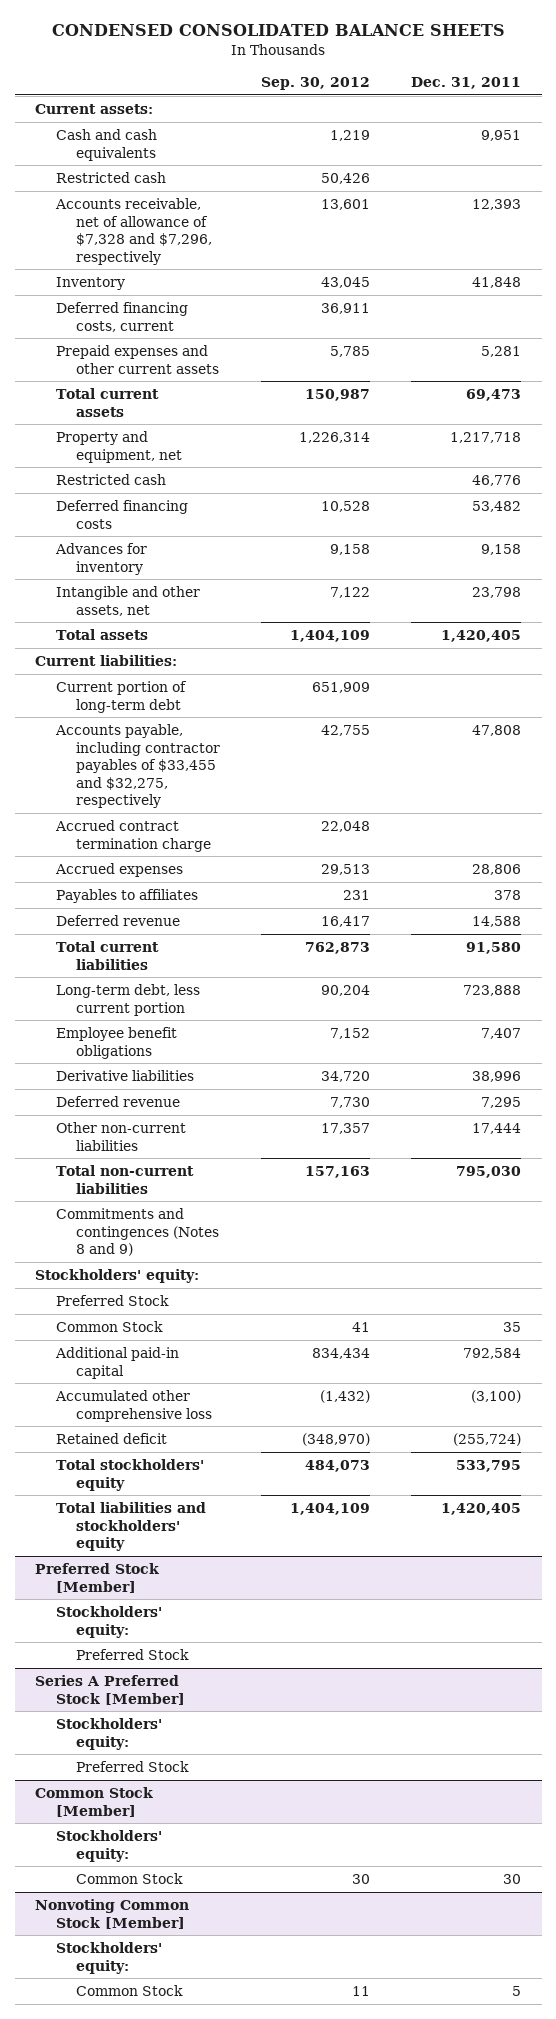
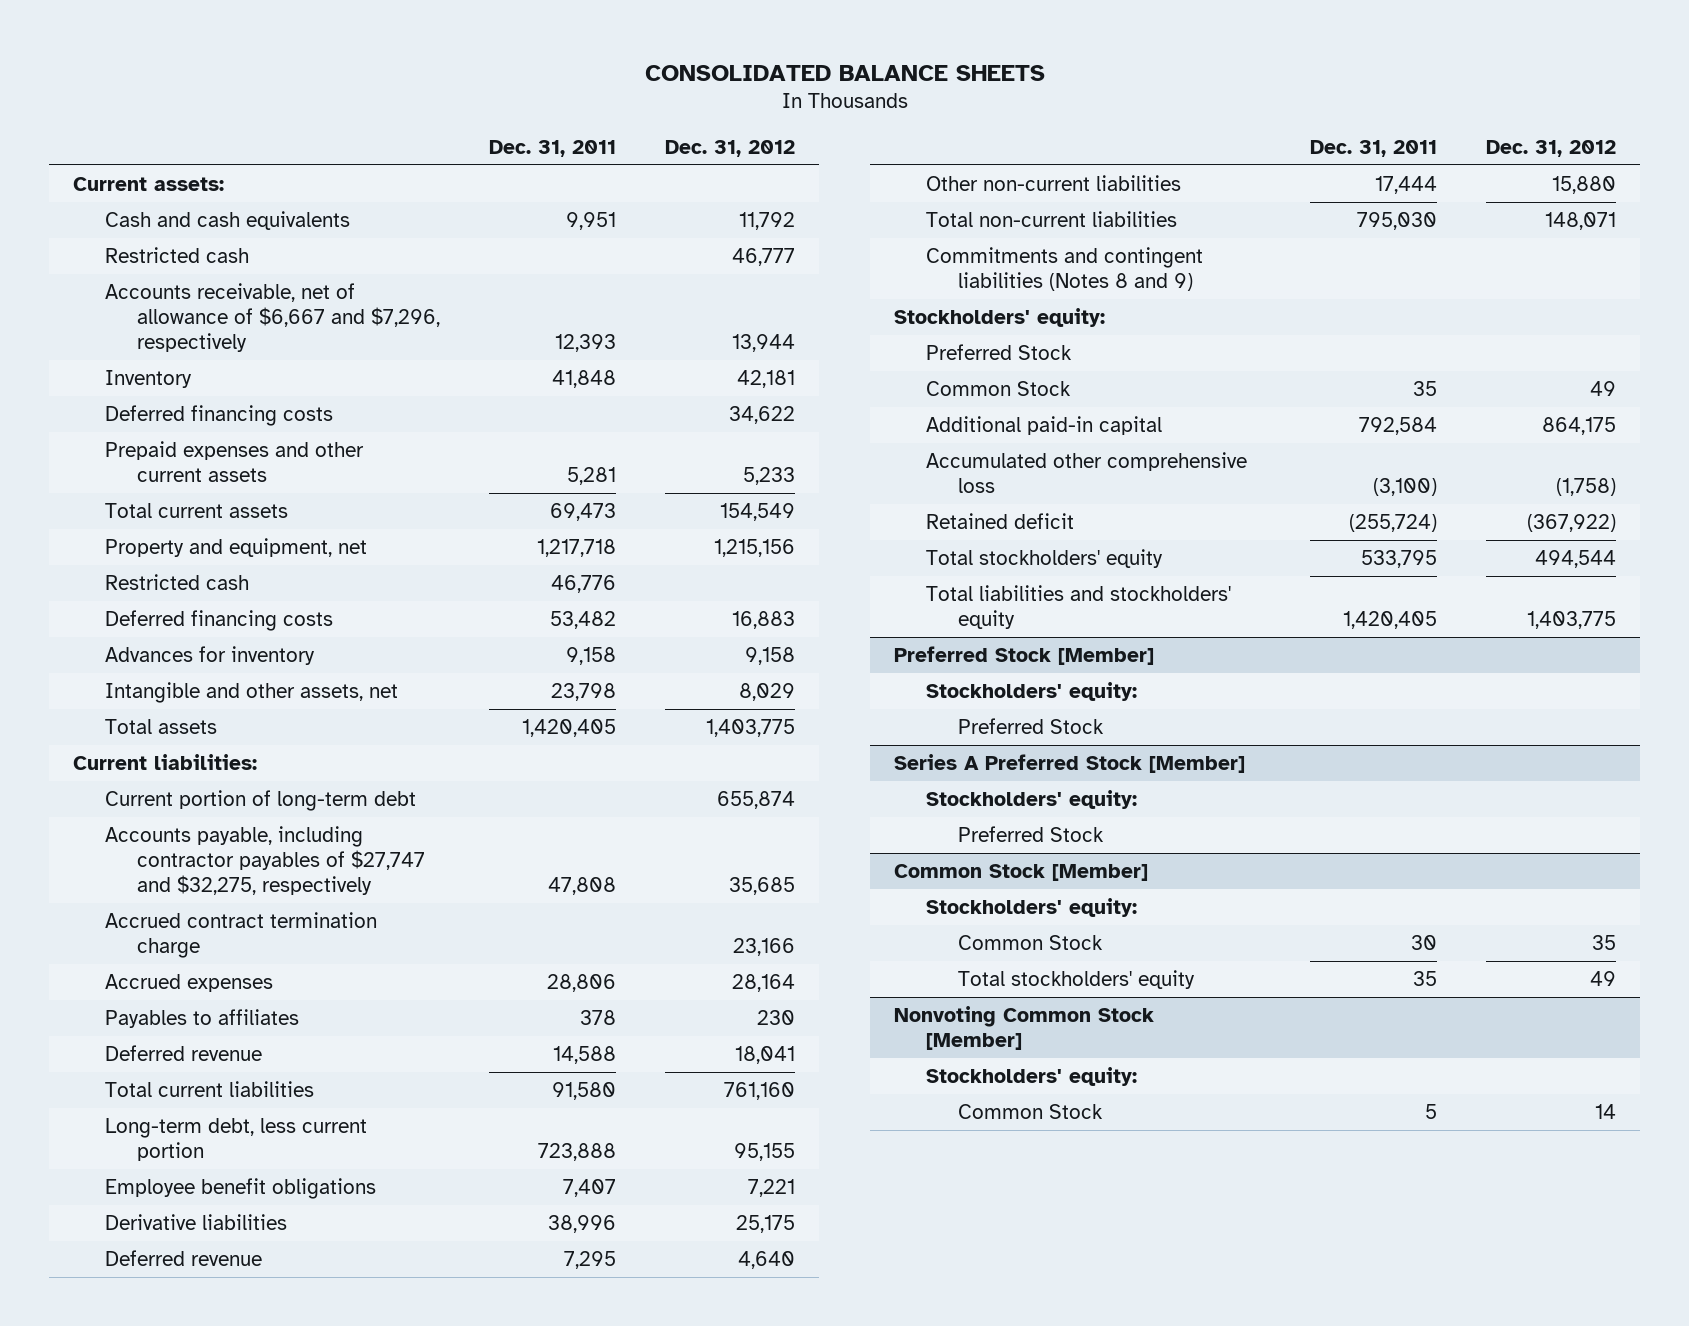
[52,24,506,37] CONDENSED CONSOLIDATED BALANCE SHEETS -> [644,64,1045,81] CONSOLIDATED BALANCE SHEETS
[261,76,371,90] Sep. 30, 2012 -> none
none -> [664,139,795,157] Dec. 31, 2012
[54,197,213,265] Accounts receivable, net of allowance of $7,328 and $7,296, respectively -> [105,283,441,353] Accounts receivable, net of allowance of $6,667 and $7,296, respectively
[55,301,188,332] Deferred financing costs, current -> [105,405,334,427] Deferred financing costs
[54,723,221,809] Accounts payable, including contractor payables of $33,455 and $32,275, respectively -> [105,826,426,896] Accounts payable, including contractor payables of $27,747 and $32,275, respectively
[55,1207,220,1257] Commitments and contingences (Notes 8 and 9) -> [926,247,1204,292] Commitments and contingent liabilities (Notes 8 and 9)
none -> [958,970,1196,990] Total stockholders' equity

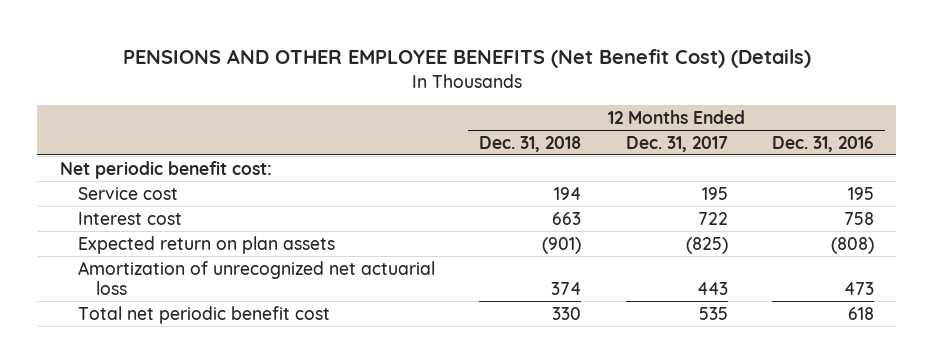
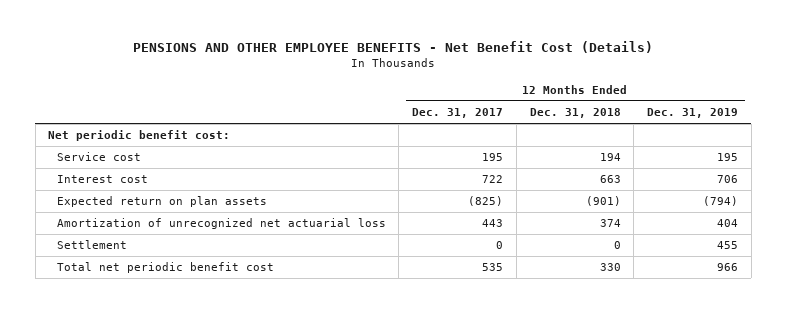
[122,49,811,69] PENSIONS AND OTHER EMPLOYEE BENEFITS (Net Benefit Cost) (Details) -> [133,41,654,54] PENSIONS AND OTHER EMPLOYEE BENEFITS - Net Benefit Cost (Details)
[771,135,874,152] Dec. 31, 2016 -> none
none -> [646,107,738,118] Dec. 31, 2019
none -> [56,240,127,250] Settlement

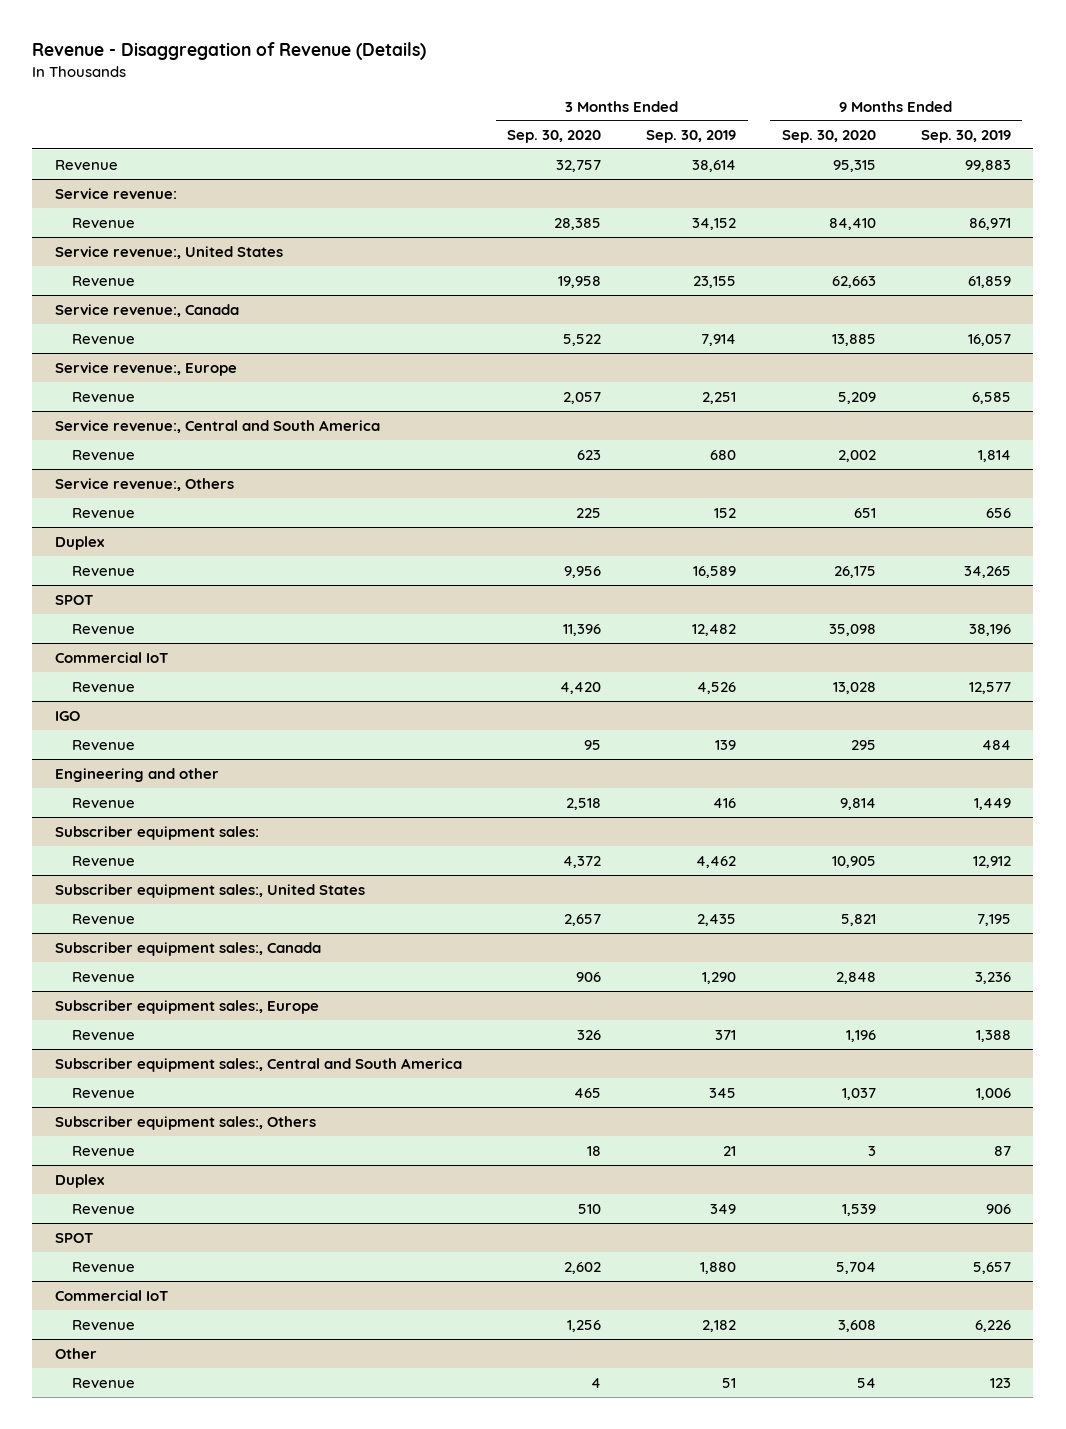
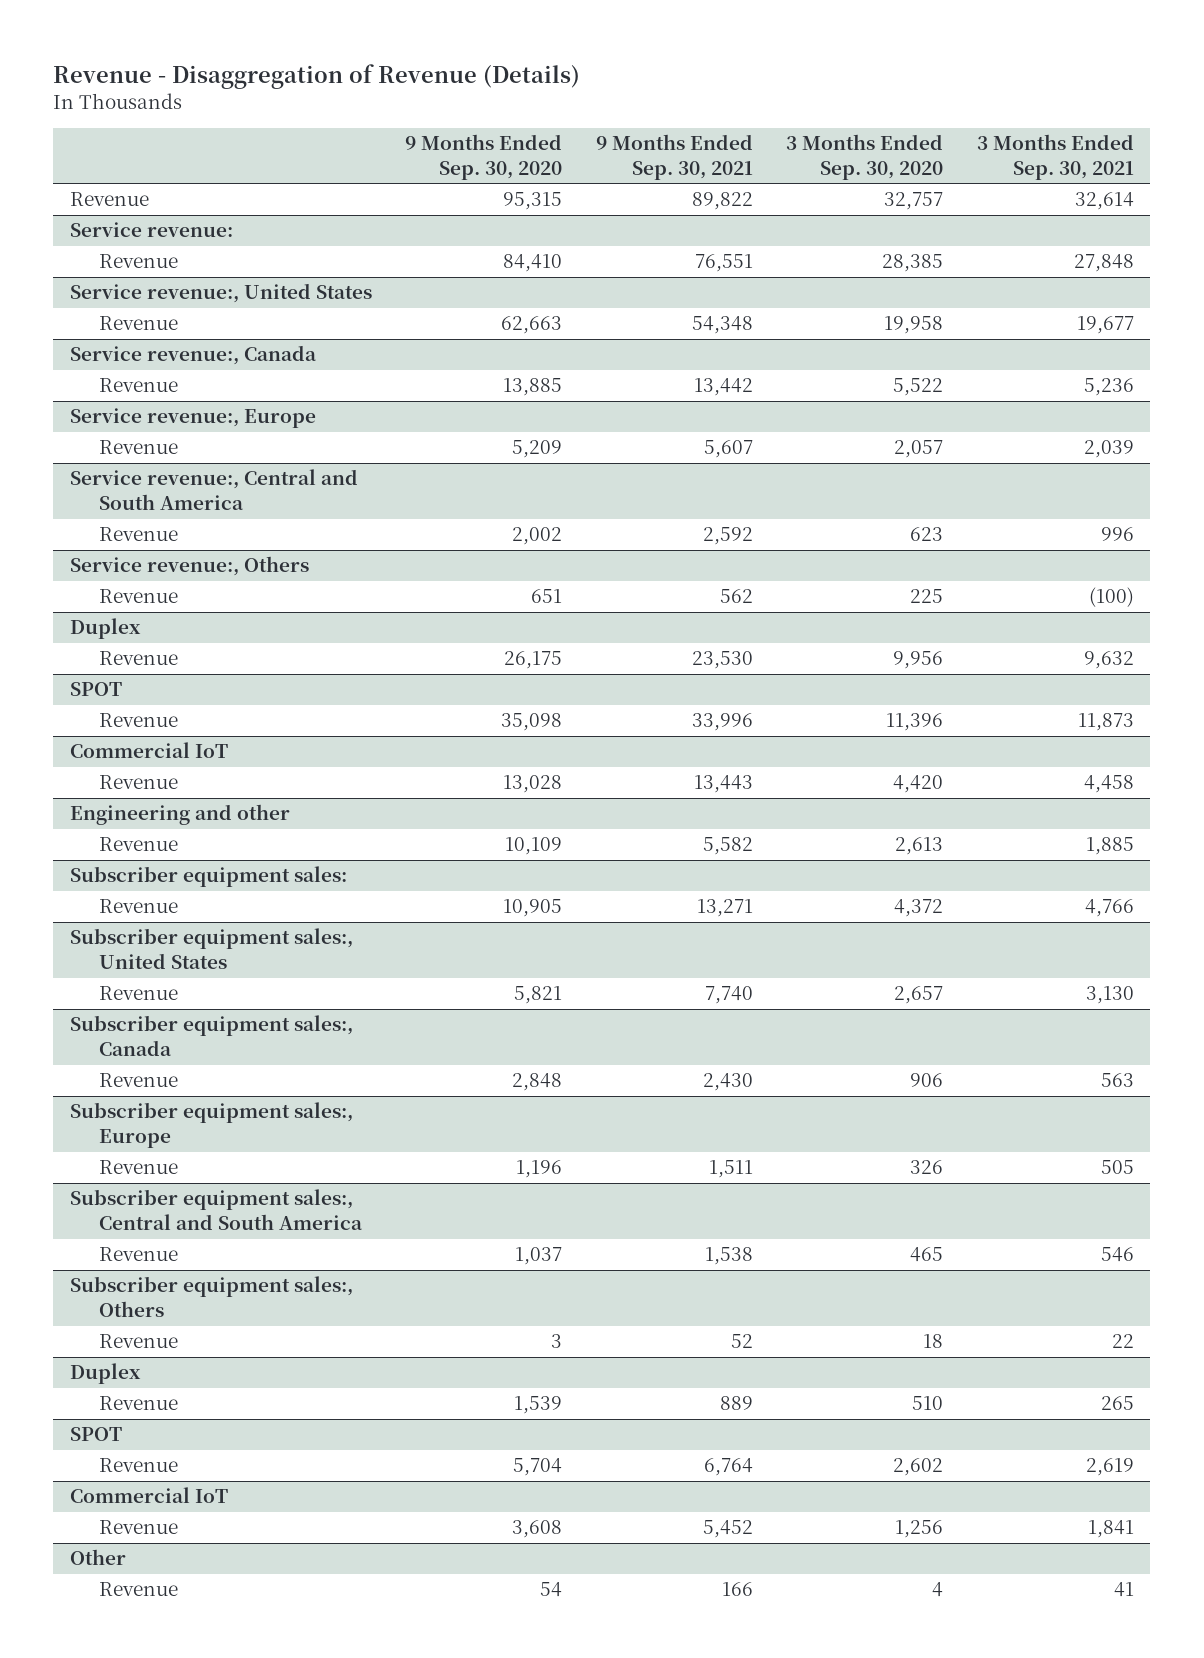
[646,130,737,144] Sep. 30, 2019 -> none
[920,130,1011,144] Sep. 30, 2019 -> none
none -> [595,134,753,181] 9 Months Ended Sep. 30, 2021
none -> [976,134,1134,181] 3 Months Ended Sep. 30, 2021
[55,710,81,721] IGO -> none
[72,739,136,750] Revenue -> none
[566,797,602,810] 2,518 -> [895,837,944,856] 2,613
[839,797,876,810] 9,814 -> [505,837,563,856] 10,109

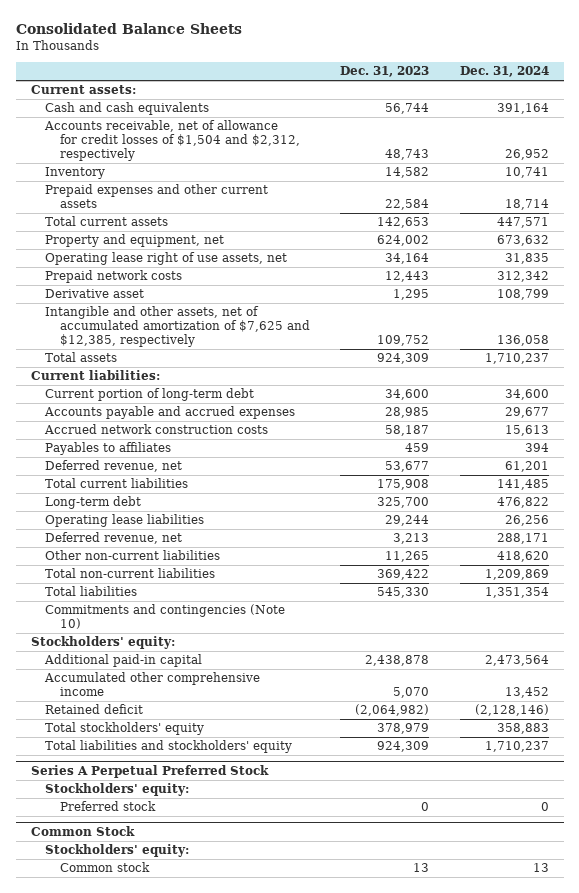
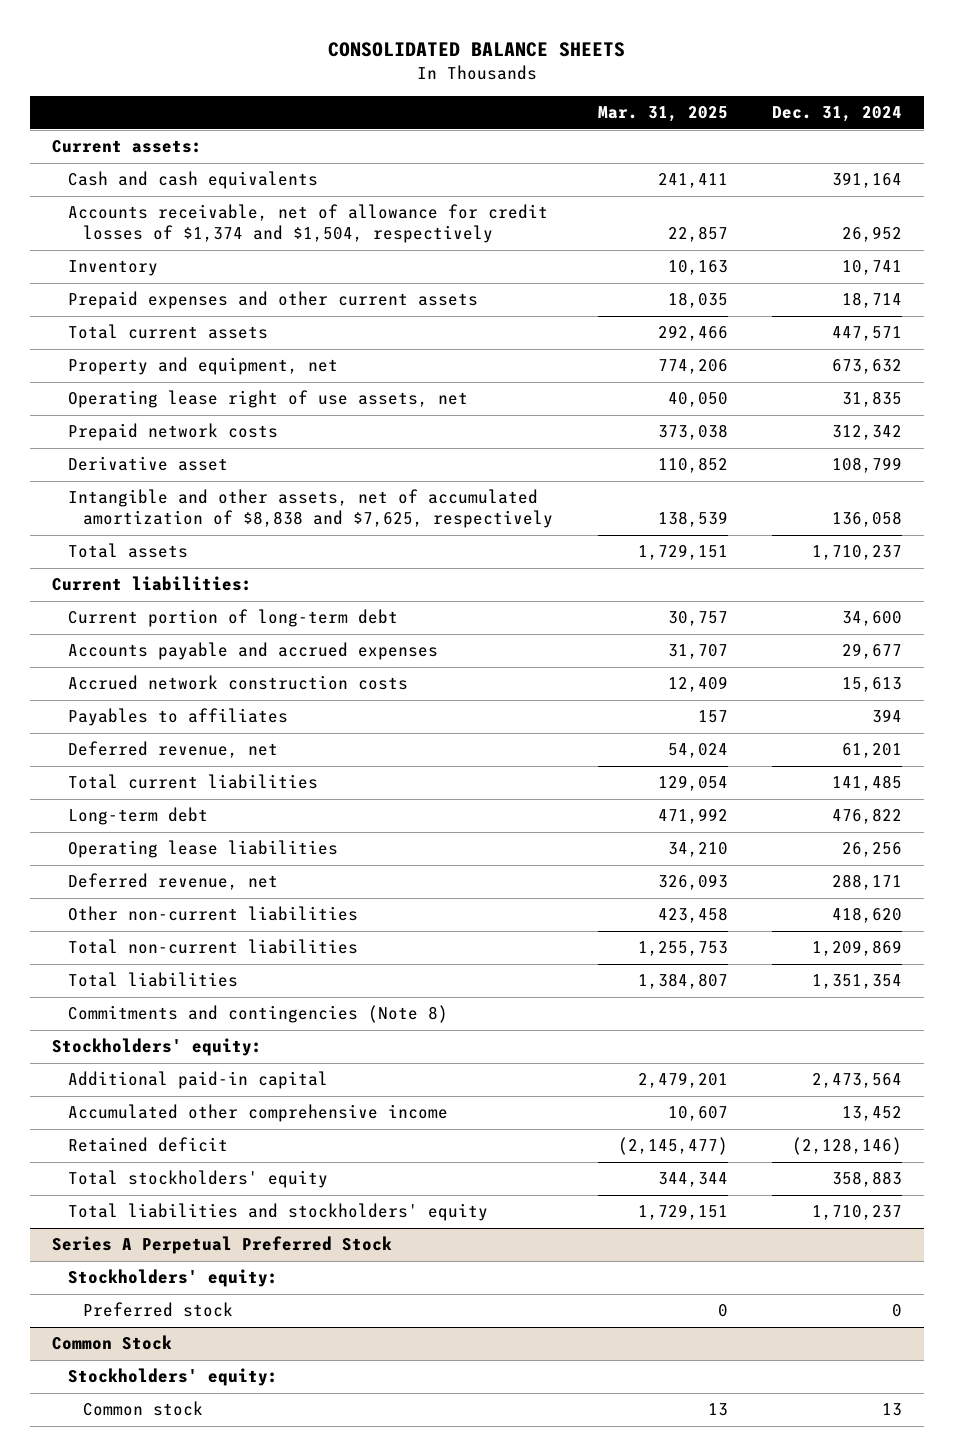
[15,23,242,35] Consolidated Balance Sheets -> [328,42,626,58] CONSOLIDATED BALANCE SHEETS
[340,66,430,78] Dec. 31, 2023 -> none
none -> [597,106,728,123] Mar. 31, 2025
[44,120,300,162] Accounts receivable, net of allowance for credit losses of $1,504 and $2,312, respectively -> [67,204,548,244] Accounts receivable, net of allowance for credit losses of $1,374 and $1,504, respectively
[45,306,310,348] Intangible and other assets, net of accumulated amortization of $7,625 and $12,385, respectively -> [67,489,554,529] Intangible and other assets, net of accumulated amortization of $8,838 and $7,625, respectively
[45,604,286,630] Commitments and contingencies (Note 10) -> [67,1005,448,1024] Commitments and contingencies (Note 8)

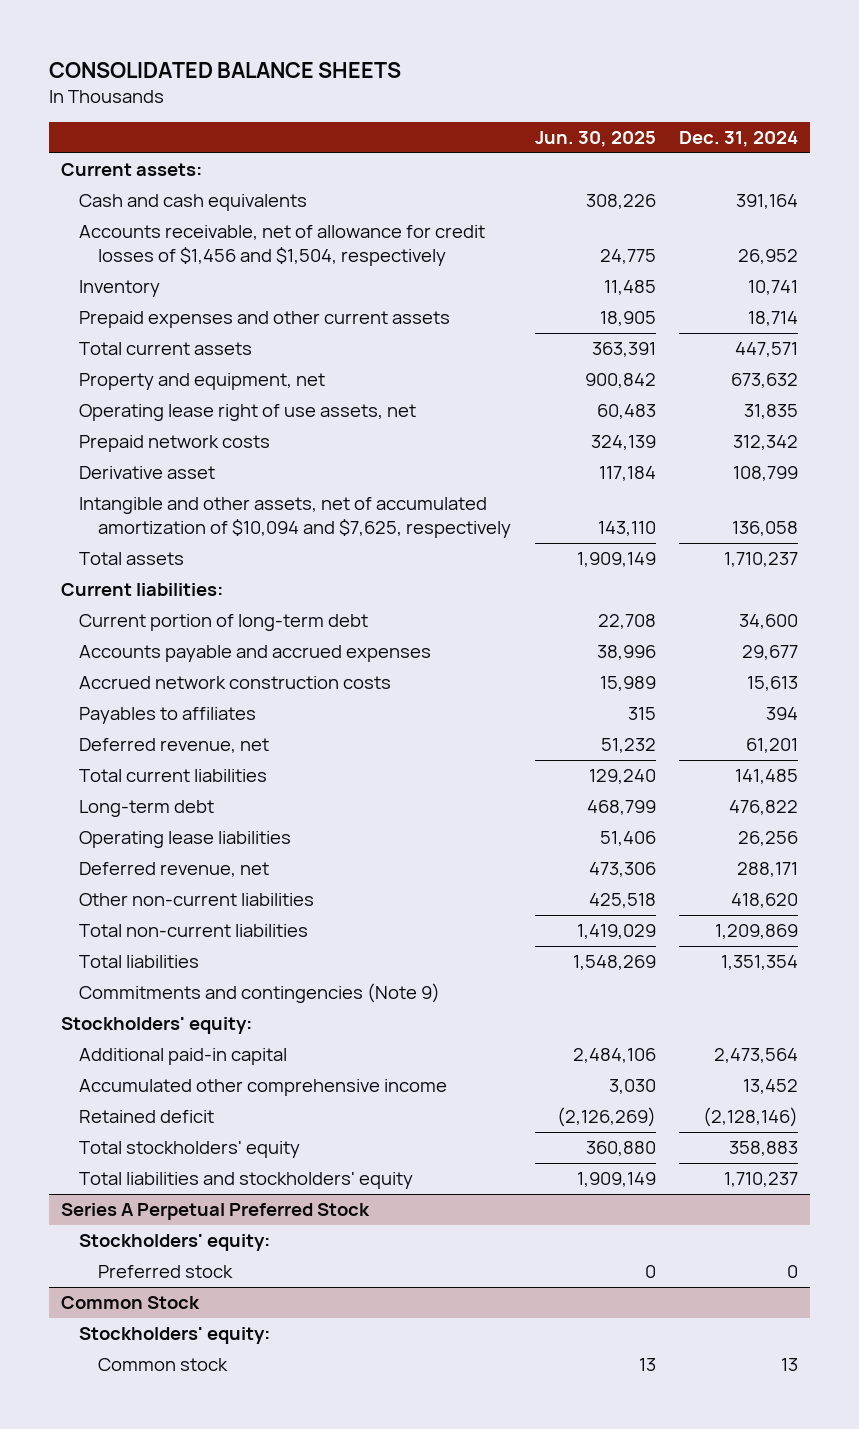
[597,106,728,123] Mar. 31, 2025 -> none
none -> [534,131,656,148] Jun. 30, 2025
[67,204,548,244] Accounts receivable, net of allowance for credit losses of $1,374 and $1,504, respectively -> [79,225,486,267] Accounts receivable, net of allowance for credit losses of $1,456 and $1,504, respectively
[67,489,554,529] Intangible and other assets, net of accumulated amortization of $8,838 and $7,625, respectively -> [79,497,511,539] Intangible and other assets, net of accumulated amortization of $10,094 and $7,625, respectively
[67,1005,448,1024] Commitments and contingencies (Note 8) -> [79,983,441,1004] Commitments and contingencies (Note 9)

